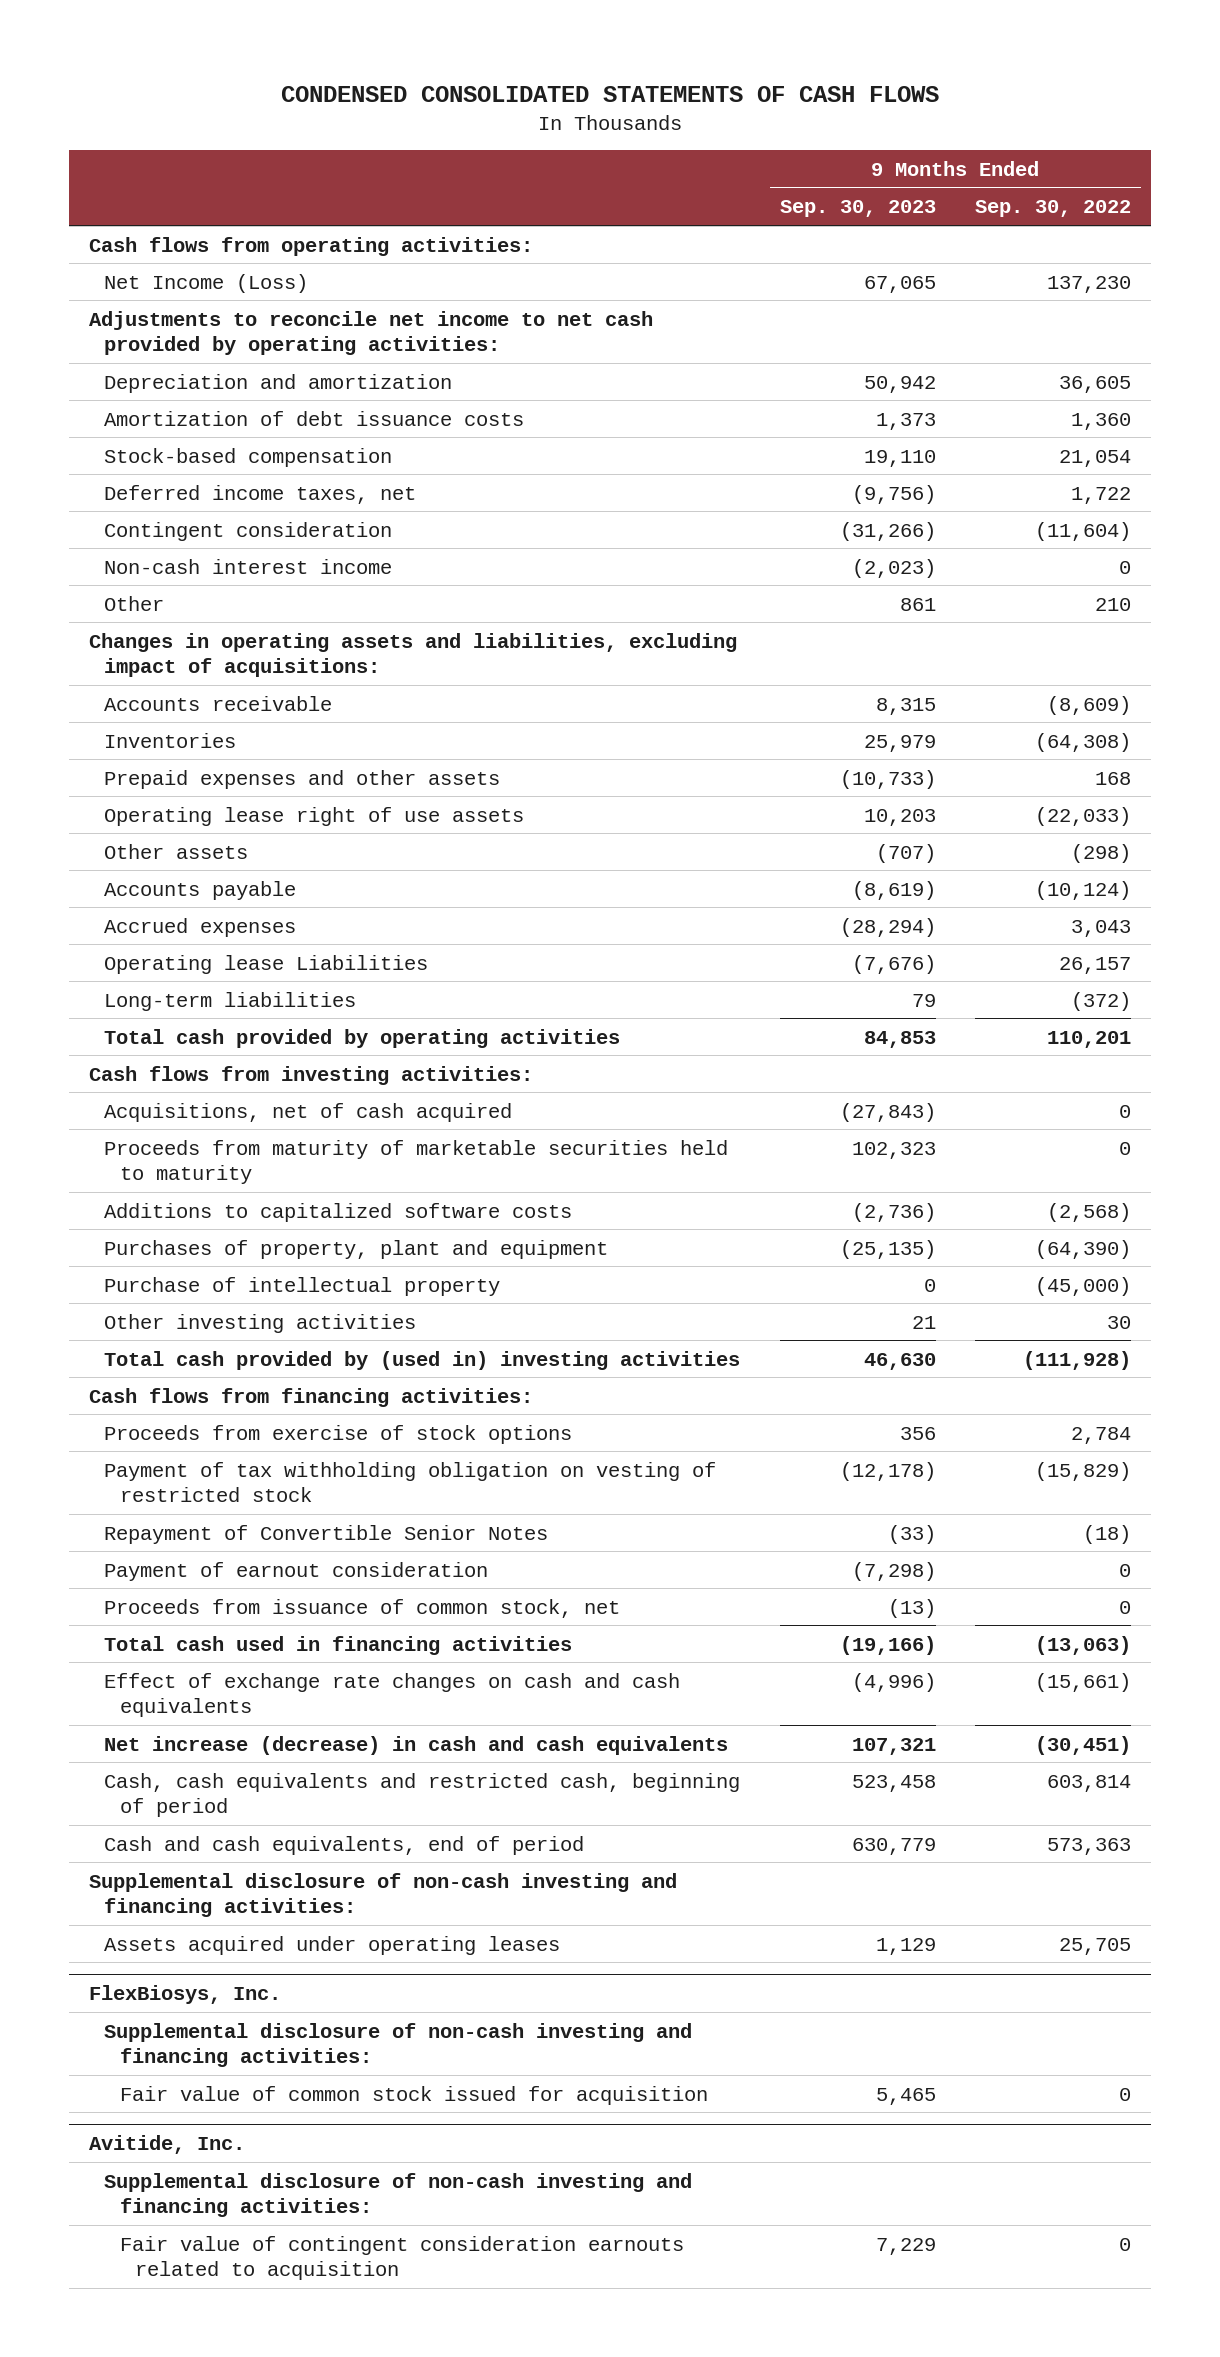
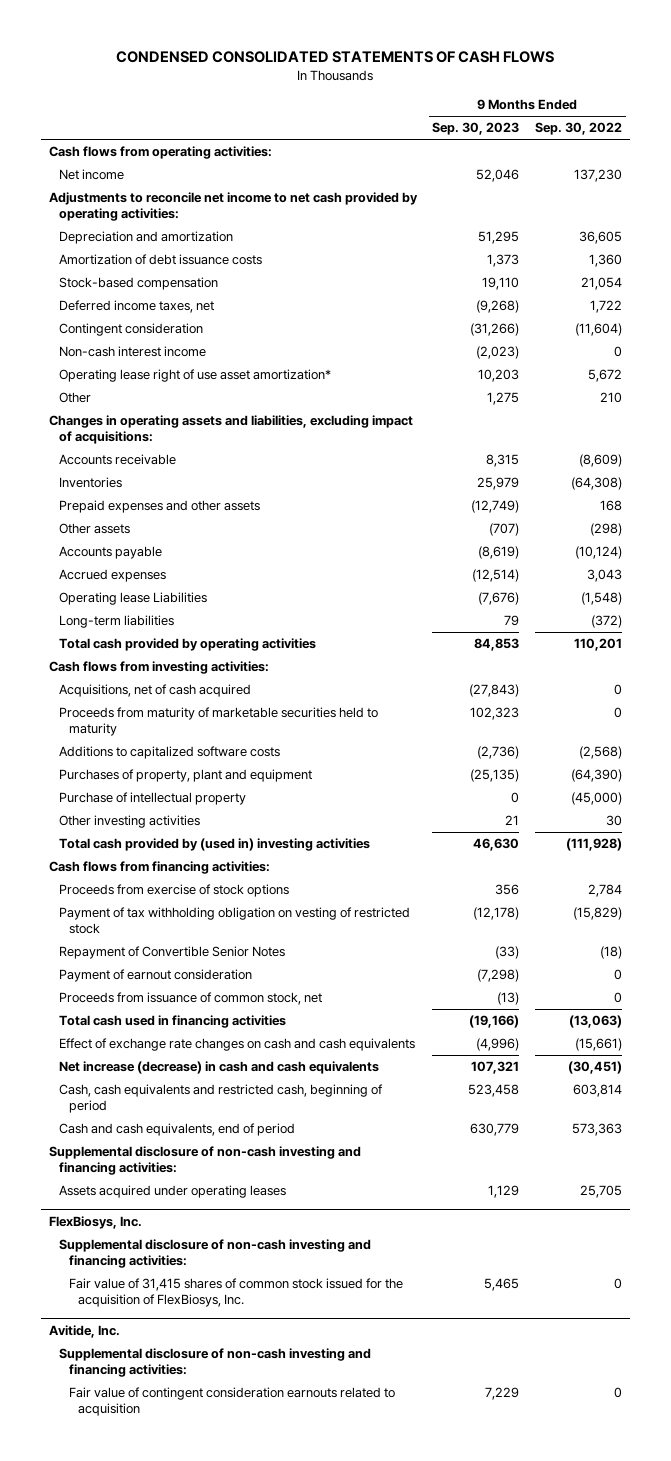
[104,273,309,293] Net Income (Loss) -> [58,169,124,181] Net income
[863,275,936,293] 67,065 -> [476,169,520,183] 52,046
[863,375,936,393] 50,942 -> [478,231,520,245] 51,295
[851,484,936,504] (9,756) -> [476,300,520,314] (9,268)
none -> [58,369,331,383] Operating lease right of use asset amortization*
[899,597,936,611] 861 -> [487,392,520,406] 1,275
[104,806,525,826] Operating lease right of use assets -> none
[839,769,936,789] (10,733) -> [471,500,520,514] (12,749)
[839,917,936,937] (28,294) -> [472,569,520,583] (12,514)
[1059,956,1132,974] 26,157 -> [580,592,622,606] (1,548)
[119,2085,708,2105] Fair value of common stock issued for acquisition -> [68,1278,403,1308] Fair value of 31,415 shares of common stock issued for the acquisition of FlexBiosys, Inc.

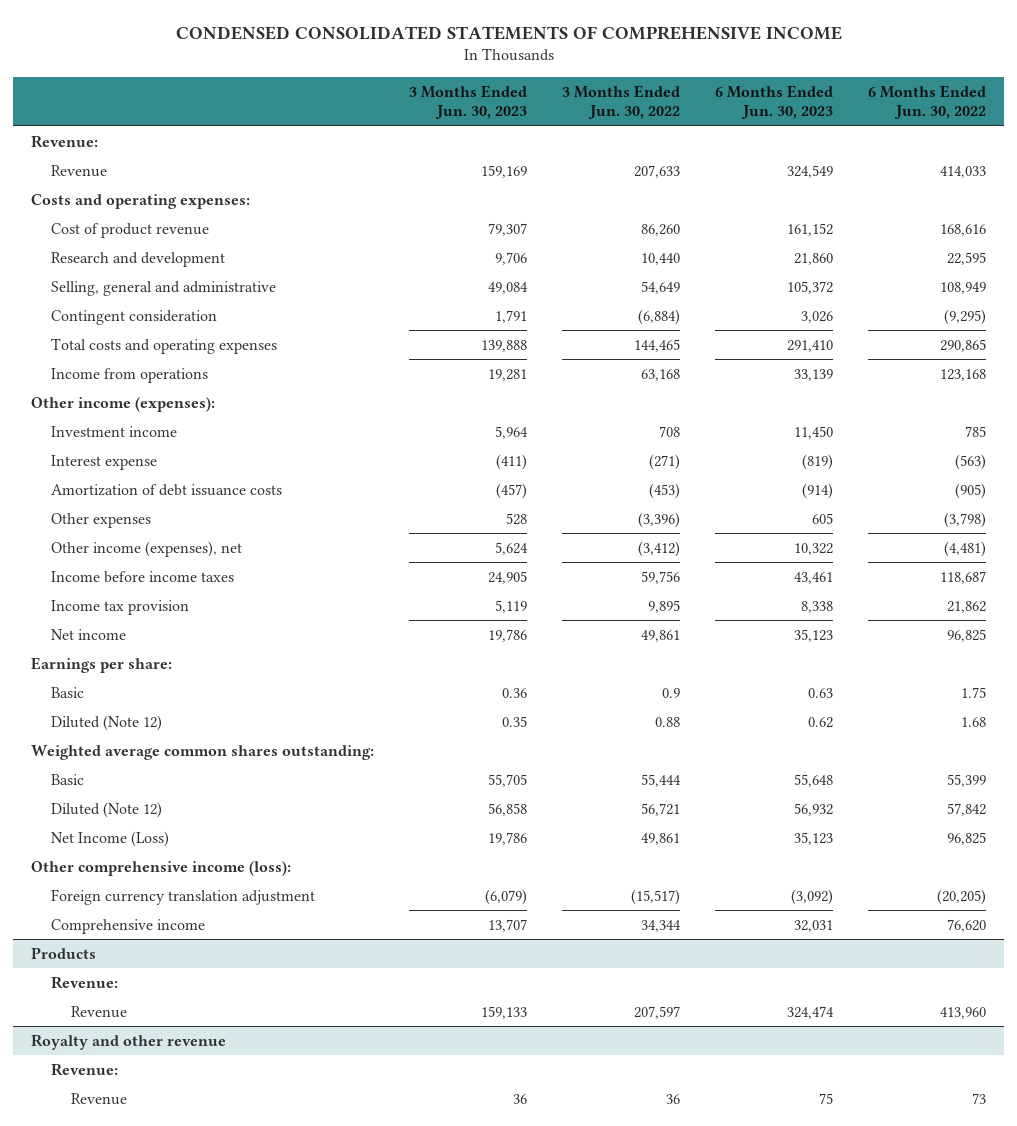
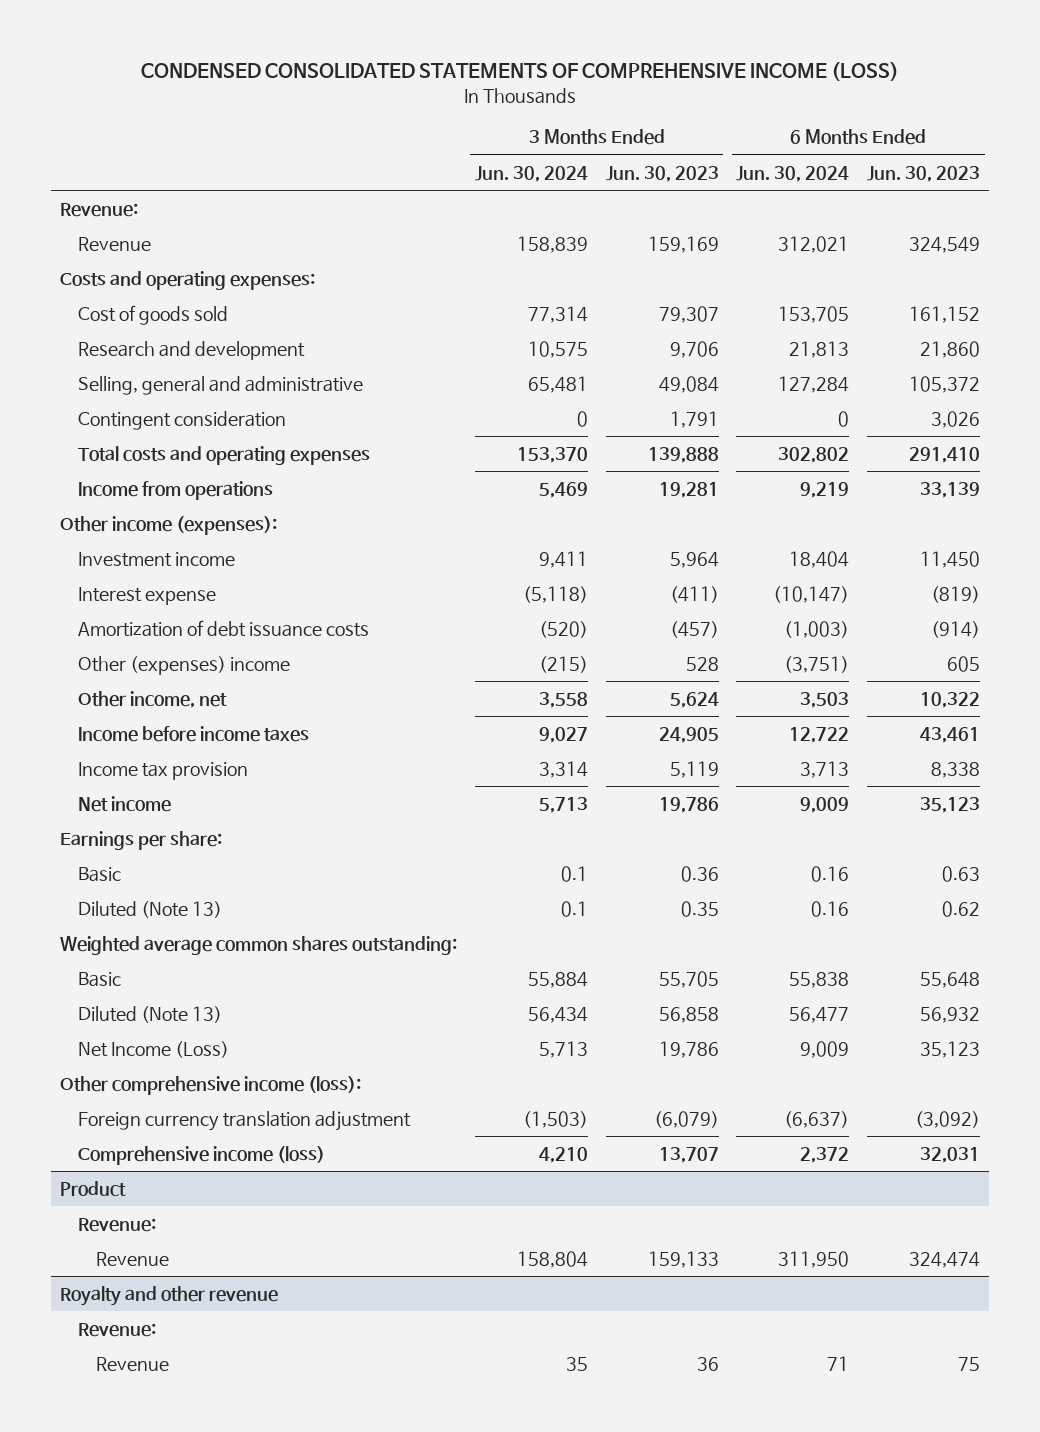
[175,25,842,40] CONDENSED CONSOLIDATED STATEMENTS OF COMPREHENSIVE INCOME -> [141,62,900,82] CONDENSED CONSOLIDATED STATEMENTS OF COMPREHENSIVE INCOME (LOSS)
[562,84,681,120] 3 Months Ended Jun. 30, 2022 -> none
[868,84,987,120] 6 Months Ended Jun. 30, 2022 -> none
none -> [474,165,588,182] Jun. 30, 2024
none -> [736,165,850,182] Jun. 30, 2024
[50,222,209,238] Cost of product revenue -> [78,305,229,326] Cost of goods sold
[50,512,151,528] Other expenses -> [78,656,291,676] Other (expenses) income
[50,540,242,557] Other income (expenses), net -> [78,691,228,709] Other income, net
[50,714,162,731] Diluted (Note 12) -> [78,901,223,919] Diluted (Note 13)
[50,801,162,818] Diluted (Note 12) -> [78,1006,223,1024] Diluted (Note 13)
[50,918,205,934] Comprehensive income -> [78,1146,326,1166] Comprehensive income (loss)
[31,946,97,959] Products -> [60,1181,127,1198] Product

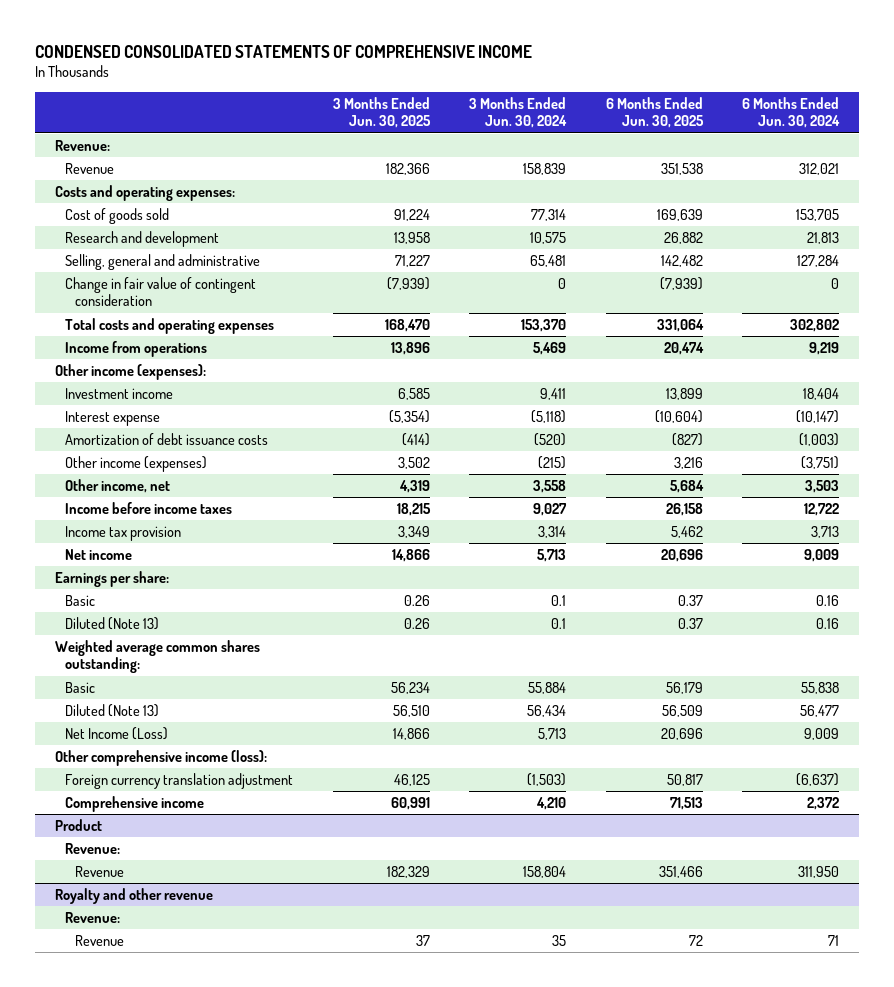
[141,62,900,82] CONDENSED CONSOLIDATED STATEMENTS OF COMPREHENSIVE INCOME (LOSS) -> [35,44,533,58] CONDENSED CONSOLIDATED STATEMENTS OF COMPREHENSIVE INCOME
[605,165,719,182] Jun. 30, 2023 -> none
[867,165,981,182] Jun. 30, 2023 -> none
none -> [332,96,431,129] 3 Months Ended Jun. 30, 2025
none -> [605,96,704,129] 6 Months Ended Jun. 30, 2025
[78,411,287,431] Contingent consideration -> [65,276,257,307] Change in fair value of contingent consideration
[78,656,291,676] Other (expenses) income -> [65,455,208,472] Other income (expenses)
[78,1146,326,1166] Comprehensive income (loss) -> [65,795,205,812] Comprehensive income

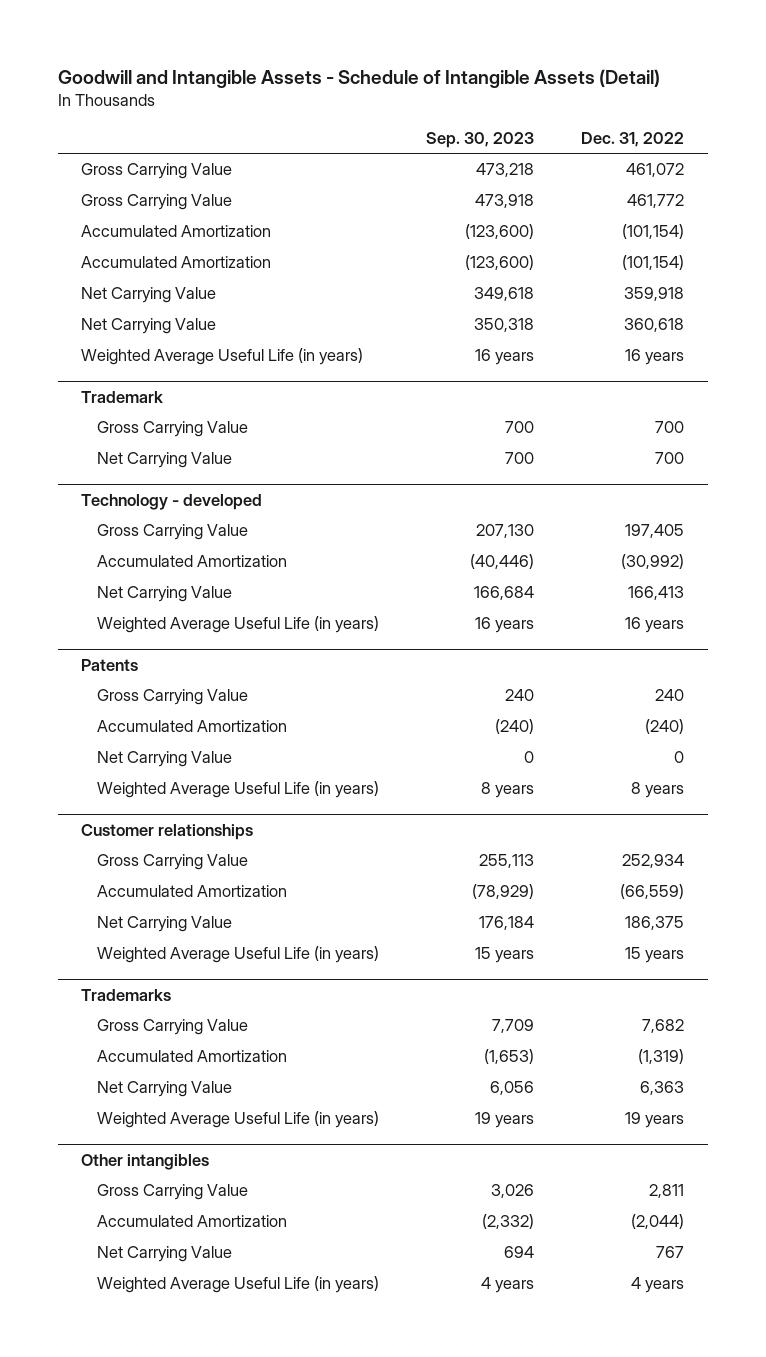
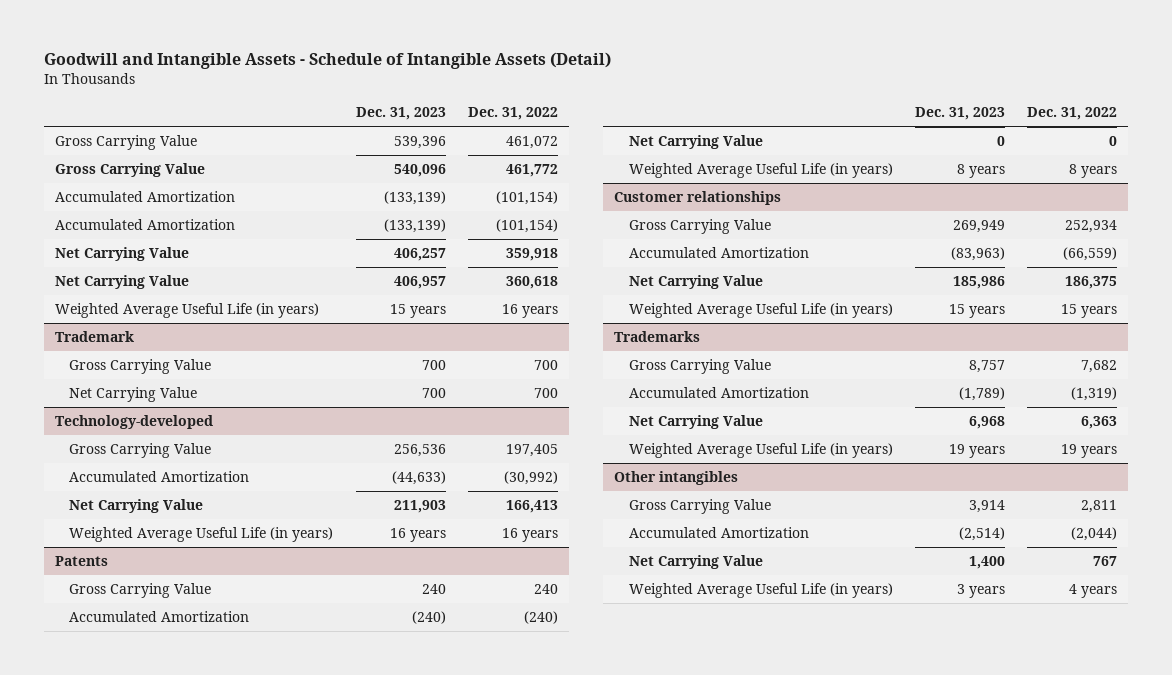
[425,131,534,148] Sep. 30, 2023 -> none
none -> [355,106,446,120] Dec. 31, 2023
[81,493,263,510] Technology - developed -> [54,415,213,430] Technology-developed

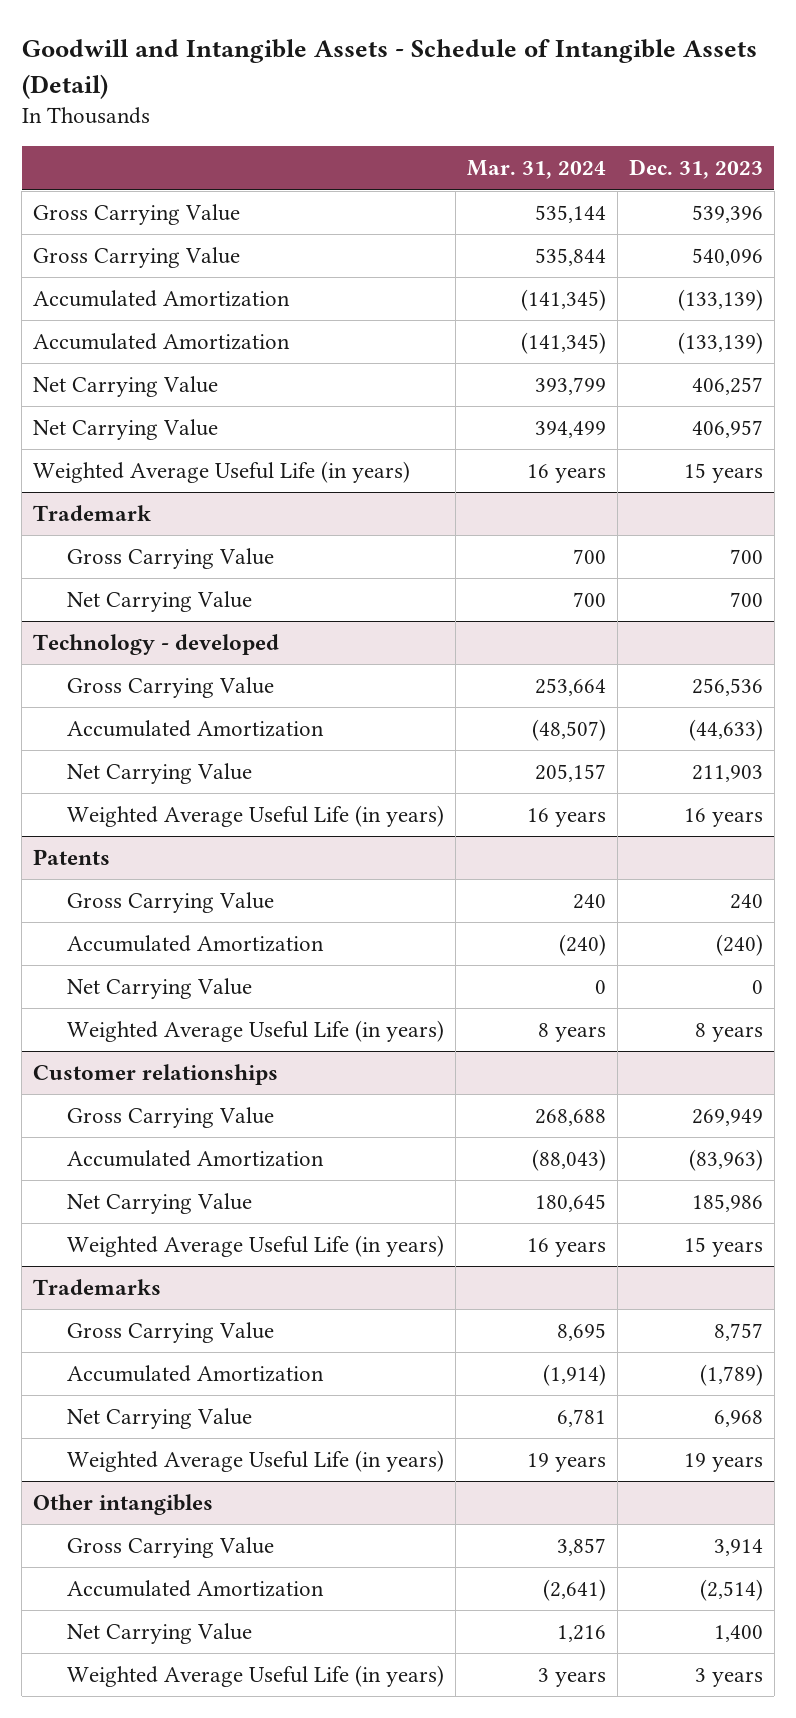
[467,106,558,120] Dec. 31, 2022 -> none
none -> [466,160,606,180] Mar. 31, 2024
[54,415,213,430] Technology-developed -> [33,634,280,656] Technology - developed

